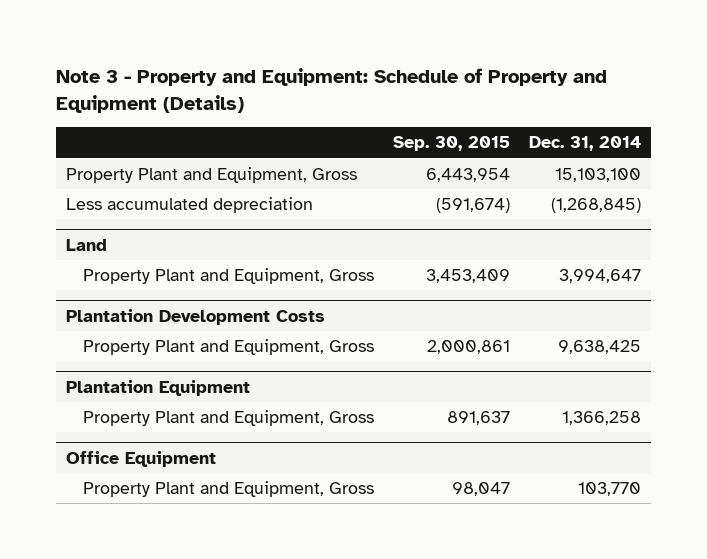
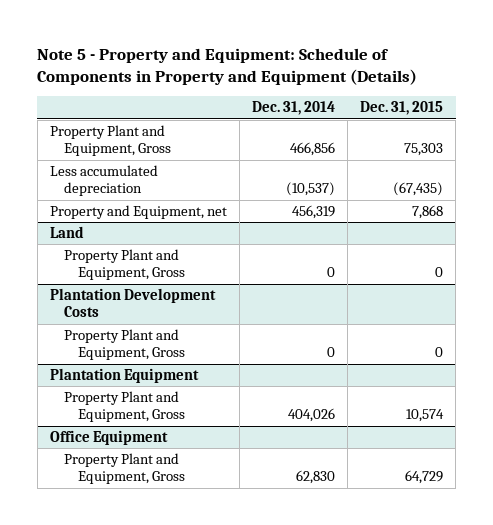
[56,68,608,114] Note 3 - Property and Equipment: Schedule of Property and Equipment (Details) -> [37,47,418,85] Note 5 - Property and Equipment: Schedule of Components in Property and Equipment (Details)
[393,136,511,152] Sep. 30, 2015 -> none
none -> [360,101,444,116] Dec. 31, 2015
[555,168,642,183] 15,103,100 -> [289,142,335,157] 466,856
[551,198,642,214] (1,268,845) -> [285,182,335,197] (10,537)
none -> [49,205,227,220] Property and Equipment, net
[559,269,642,284] 3,994,647 -> [326,267,335,278] 0
[558,340,642,355] 9,638,425 -> [326,347,335,358] 0
[562,411,642,426] 1,366,258 -> [287,408,335,423] 404,026
[578,482,642,497] 103,770 -> [295,470,335,485] 62,830

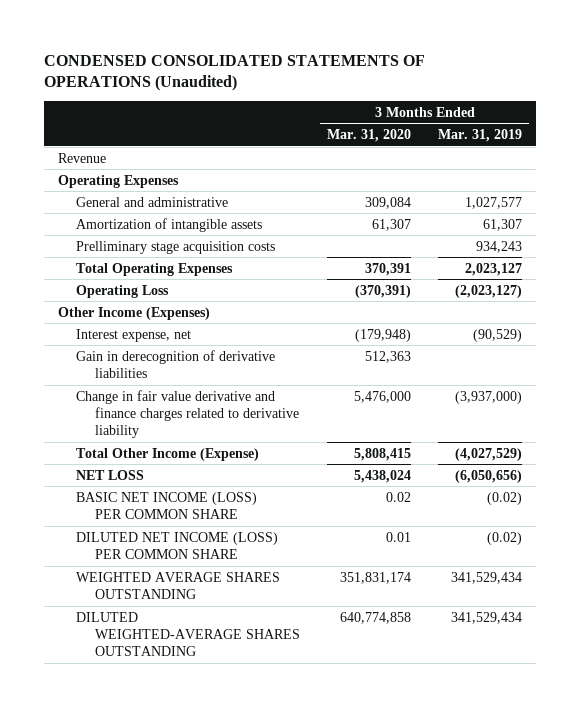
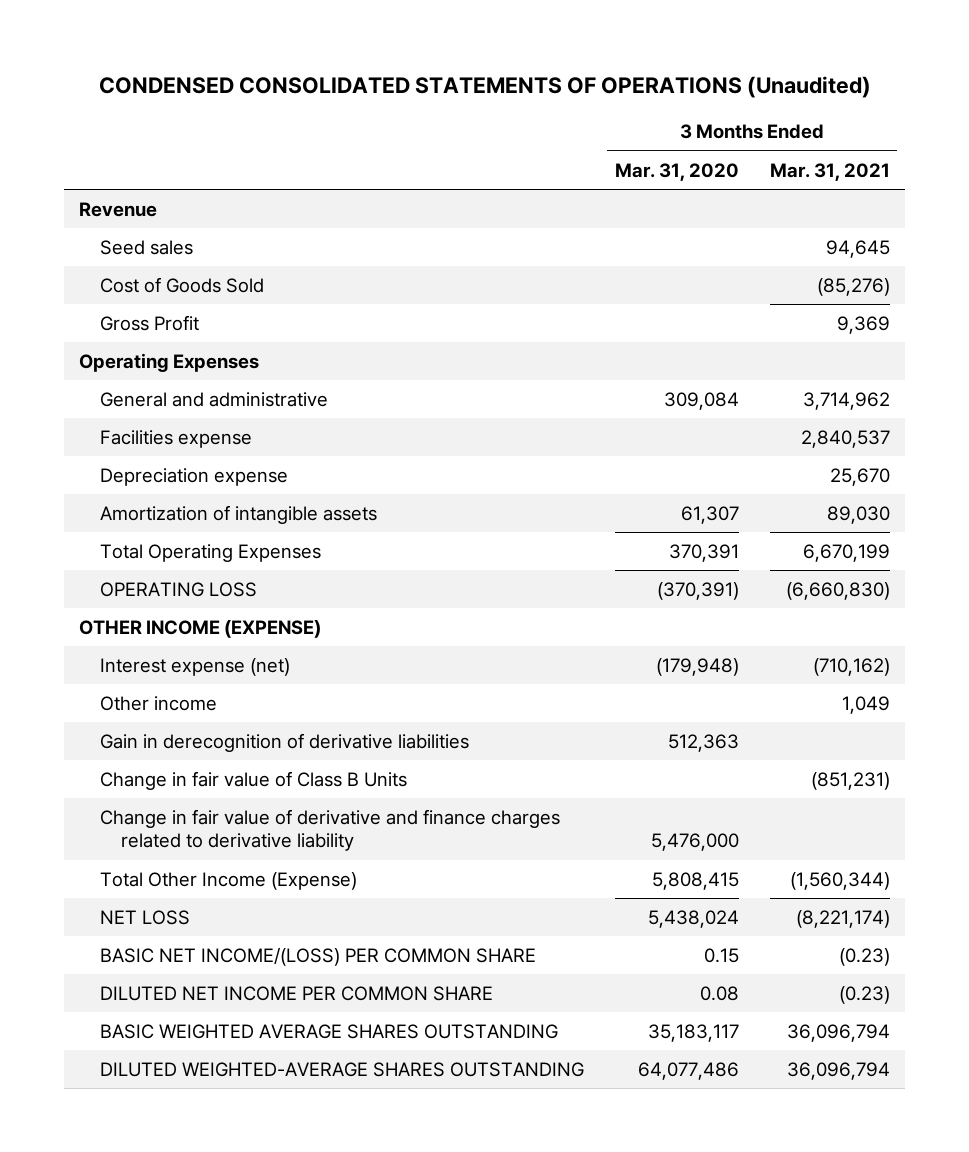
[438,129,523,143] Mar. 31, 2019 -> none
none -> [769,162,890,181] Mar. 31, 2021
none -> [100,239,194,255] Seed sales
none -> [100,276,265,293] Cost of Goods Sold
none -> [100,314,200,331] Gross Profit
none -> [100,429,253,448] Facilities expense
none -> [100,467,289,486] Depreciation expense
[76,240,276,254] Prelliminary stage acquisition costs -> none
[76,284,170,298] Operating Loss -> [100,581,258,597] OPERATING LOSS
[57,306,210,320] Other Income (Expenses) -> [79,619,322,638] OTHER INCOME (EXPENSE)
[76,328,192,342] Interest expense, net -> [100,657,291,676] Interest expense (net)
none -> [100,695,218,711] Other income
none -> [100,770,408,790] Change in fair value of Class B Units
[76,389,300,439] Change in fair value derivative and finance charges related to derivative liability -> [100,808,561,852] Change in fair value of derivative and finance charges related to derivative liability
[76,491,258,520] BASIC NET INCOME (LOSS) PER COMMON SHARE -> [100,946,537,966] BASIC NET INCOME/(LOSS) PER COMMON SHARE
[386,491,412,502] 0.02 -> [703,947,739,963] 0.15
[76,531,279,560] DILUTED NET INCOME (LOSS) PER COMMON SHARE -> [100,985,494,1001] DILUTED NET INCOME PER COMMON SHARE
[386,531,412,542] 0.01 -> [699,985,739,1001] 0.08
[76,571,281,600] WEIGHTED AVERAGE SHARES OUTSTANDING -> [100,1023,559,1039] BASIC WEIGHTED AVERAGE SHARES OUTSTANDING
[340,571,412,584] 351,831,174 -> [647,1023,739,1042] 35,183,117
[340,611,412,624] 640,774,858 -> [637,1061,739,1080] 64,077,486

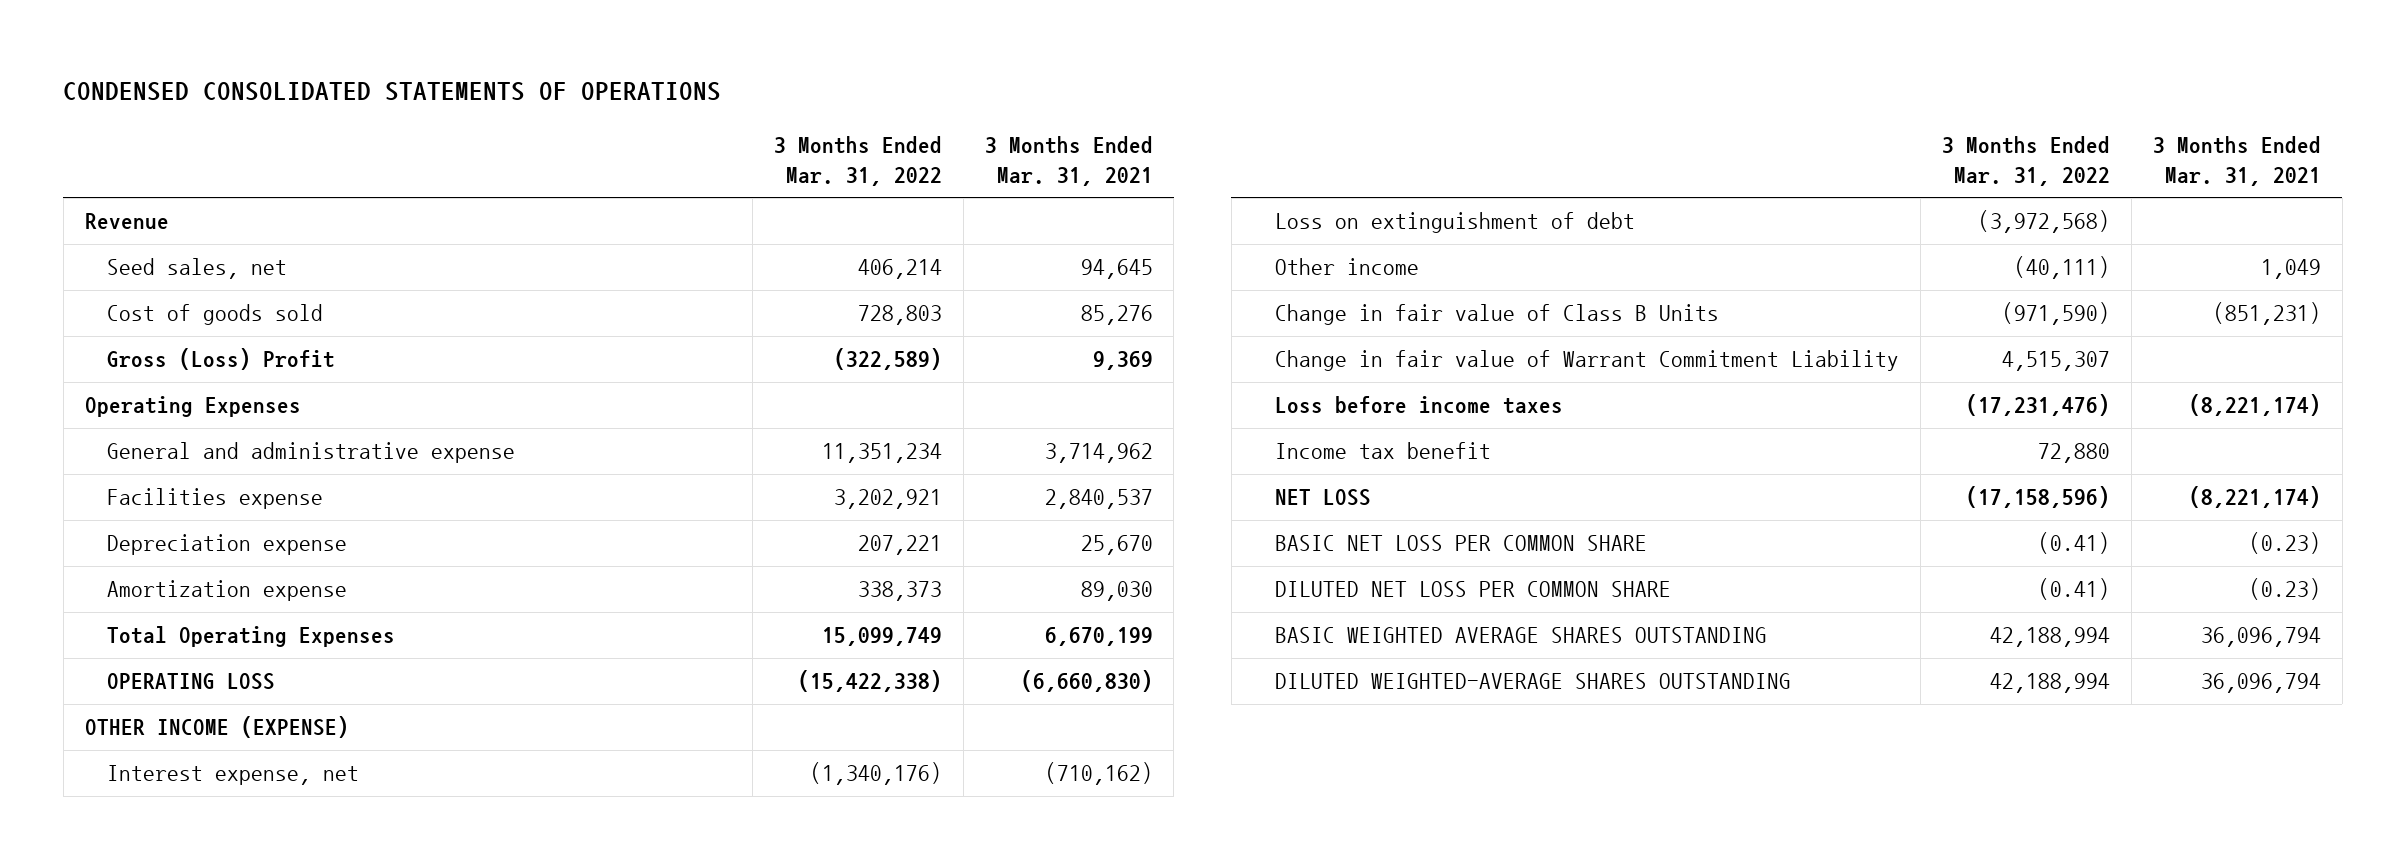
[98,76,871,99] CONDENSED CONSOLIDATED STATEMENTS OF OPERATIONS (Unaudited) -> [63,81,722,101] CONDENSED CONSOLIDATED STATEMENTS OF OPERATIONS
[614,162,739,181] Mar. 31, 2020 -> none
none -> [773,135,942,186] 3 Months Ended Mar. 31, 2022
[100,239,194,255] Seed sales -> [106,258,287,280] Seed sales, net
[100,276,265,293] Cost of Goods Sold -> [106,304,323,326] Cost of goods sold
[816,277,890,296] (85,276) -> [1080,305,1153,326] 85,276
[100,314,200,331] Gross Profit -> [106,348,335,371] Gross (Loss) Profit
[100,391,329,407] General and administrative -> [106,442,515,464] General and administrative expense
[100,504,378,524] Amortization of intangible assets -> [106,580,347,602] Amortization expense
[100,657,291,676] Interest expense (net) -> [106,765,359,786] Interest expense, net
none -> [1274,212,1635,234] Loss on extinguishment of debt
[100,732,470,752] Gain in derecognition of derivative liabilities -> none
[100,808,561,852] Change in fair value of derivative and finance charges related to derivative liability -> none
[100,871,358,890] Total Other Income (Expense) -> none
none -> [1274,350,1899,372] Change in fair value of Warrant Commitment Liability
none -> [1274,396,1563,415] Loss before income taxes
none -> [1274,442,1491,460] Income tax benefit
[100,946,537,966] BASIC NET INCOME/(LOSS) PER COMMON SHARE -> [1274,535,1647,552] BASIC NET LOSS PER COMMON SHARE
[100,985,494,1001] DILUTED NET INCOME PER COMMON SHARE -> [1274,581,1671,598] DILUTED NET LOSS PER COMMON SHARE

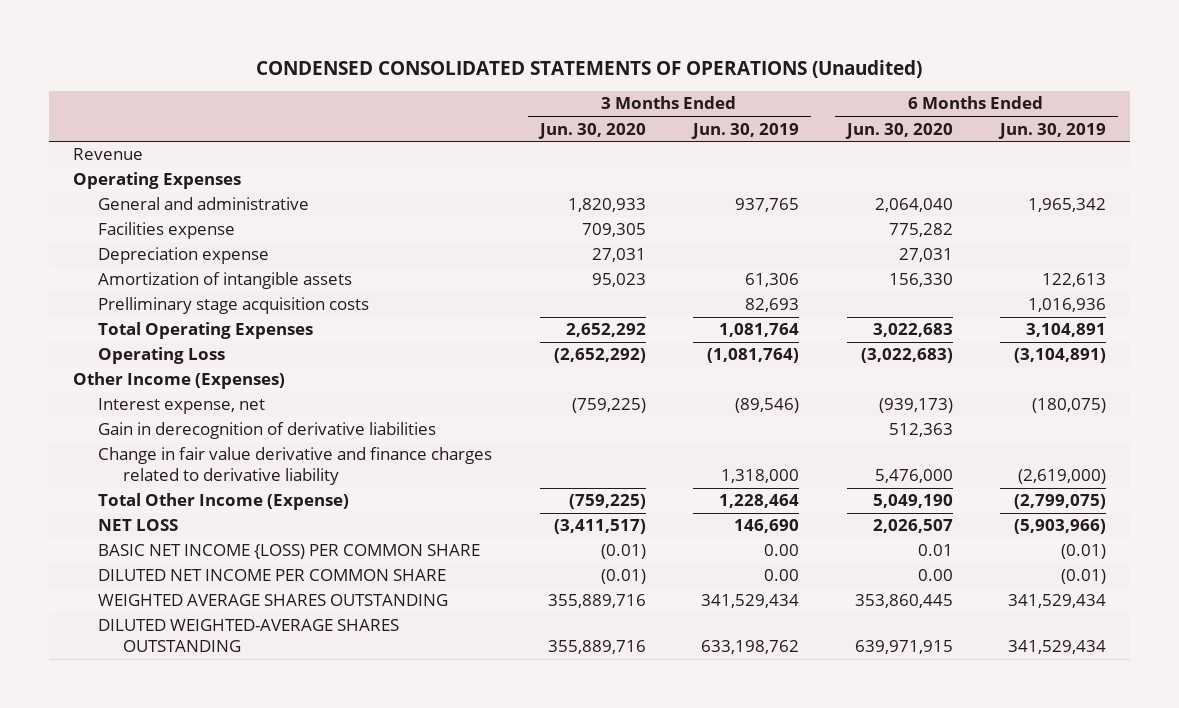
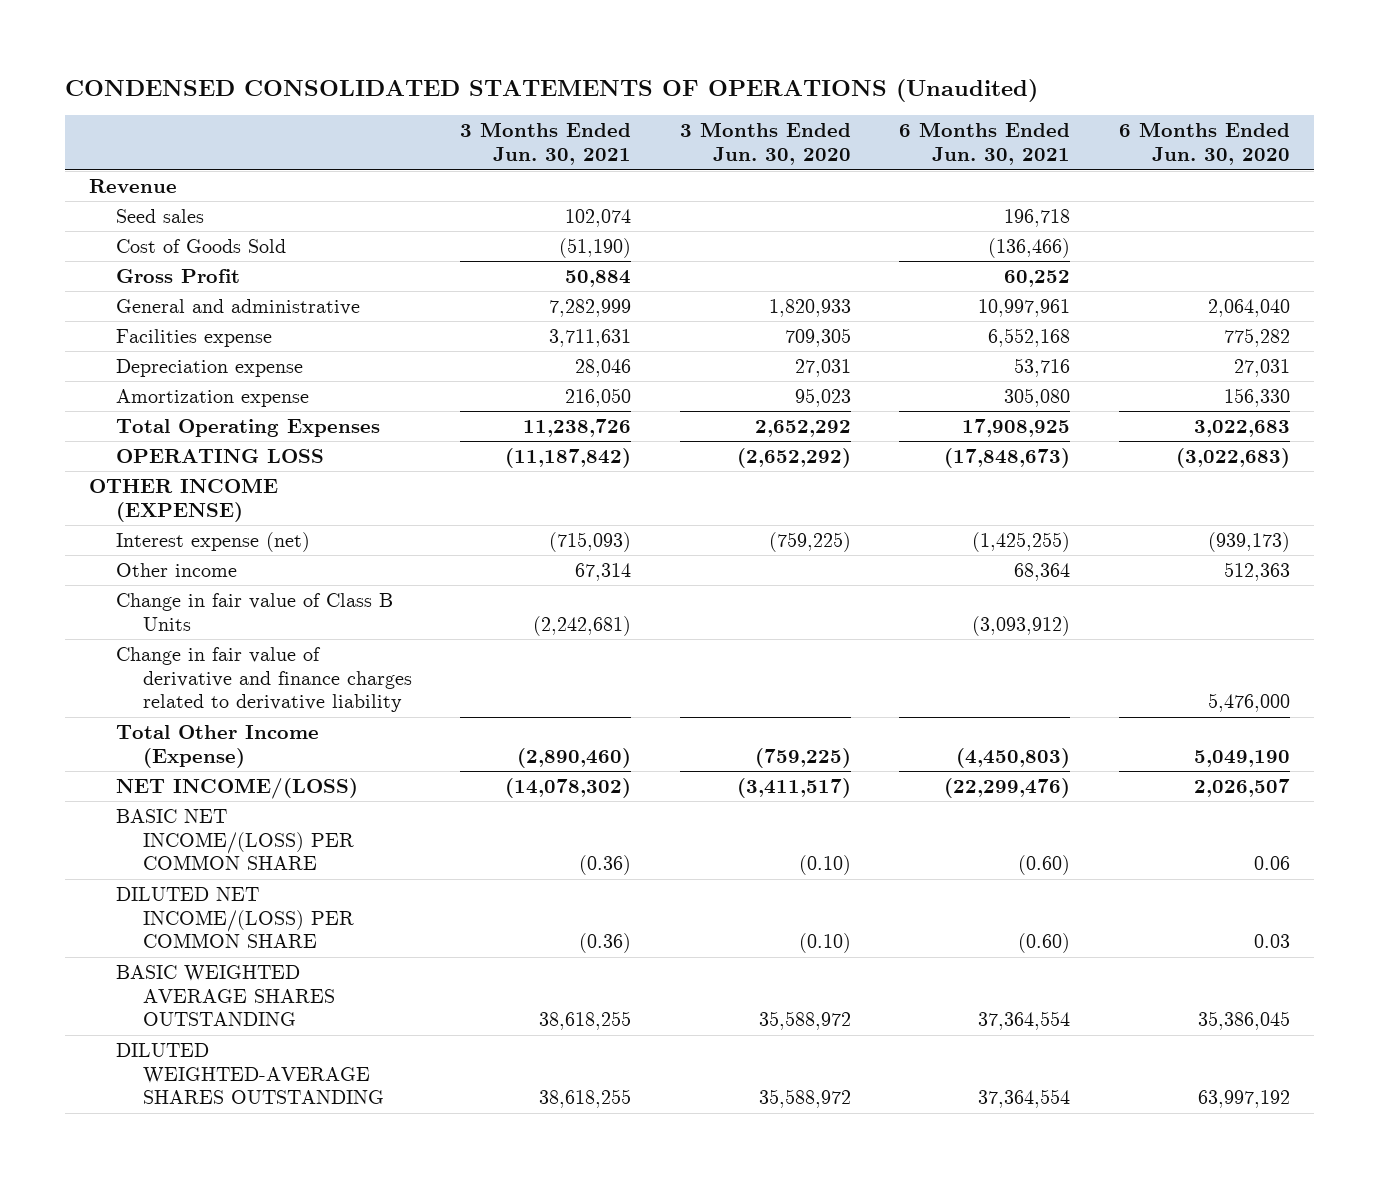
[691,122,800,139] Jun. 30, 2019 -> none
[998,122,1107,139] Jun. 30, 2019 -> none
none -> [460,122,632,166] 3 Months Ended Jun. 30, 2021
none -> [899,122,1071,166] 6 Months Ended Jun. 30, 2021
[72,172,241,190] Operating Expenses -> none
none -> [116,209,205,224] Seed sales
none -> [116,239,287,254] Cost of Goods Sold
none -> [116,269,241,284] Gross Profit
[97,297,369,315] Prelliminary stage acquisition costs -> none
[97,272,352,290] Amortization of intangible assets -> [116,389,310,408] Amortization expense
[97,347,225,365] Operating Loss -> [116,449,325,464] OPERATING LOSS
[72,372,285,390] Other Income (Expenses) -> [89,478,279,522] OTHER INCOME (EXPENSE)
[97,398,265,415] Interest expense, net -> [116,532,311,553] Interest expense (net)
[97,422,436,440] Gain in derecognition of derivative liabilities -> [116,563,238,578] Other income
none -> [116,593,394,631] Change in fair value of Class B Units
[97,447,492,486] Change in fair value derivative and finance charges related to derivative liability -> [116,647,412,713] Change in fair value of derivative and finance charges related to derivative liability
[97,519,178,532] NET LOSS -> [116,778,359,800] NET INCOME/(LOSS)
[97,544,480,560] BASIC NET INCOME {LOSS) PER COMMON SHARE -> [116,809,354,871] BASIC NET INCOME/(LOSS) PER COMMON SHARE
[600,544,646,560] (0.01) -> [798,855,851,876] (0.10)
[917,544,953,557] 0.01 -> [1253,856,1290,871] 0.06
[97,569,446,582] DILUTED NET INCOME PER COMMON SHARE -> [116,887,354,949] DILUTED NET INCOME/(LOSS) PER COMMON SHARE
[600,569,646,585] (0.01) -> [798,933,851,954] (0.10)
[917,569,953,582] 0.00 -> [1253,934,1290,949] 0.03
[97,594,448,607] WEIGHTED AVERAGE SHARES OUTSTANDING -> [116,965,335,1027] BASIC WEIGHTED AVERAGE SHARES OUTSTANDING
[547,594,646,609] 355,889,716 -> [758,1011,851,1031] 35,588,972
[854,594,953,609] 353,860,445 -> [1197,1011,1290,1031] 35,386,045
[547,640,646,655] 355,889,716 -> [758,1089,851,1109] 35,588,972
[854,640,953,655] 639,971,915 -> [1197,1090,1290,1109] 63,997,192

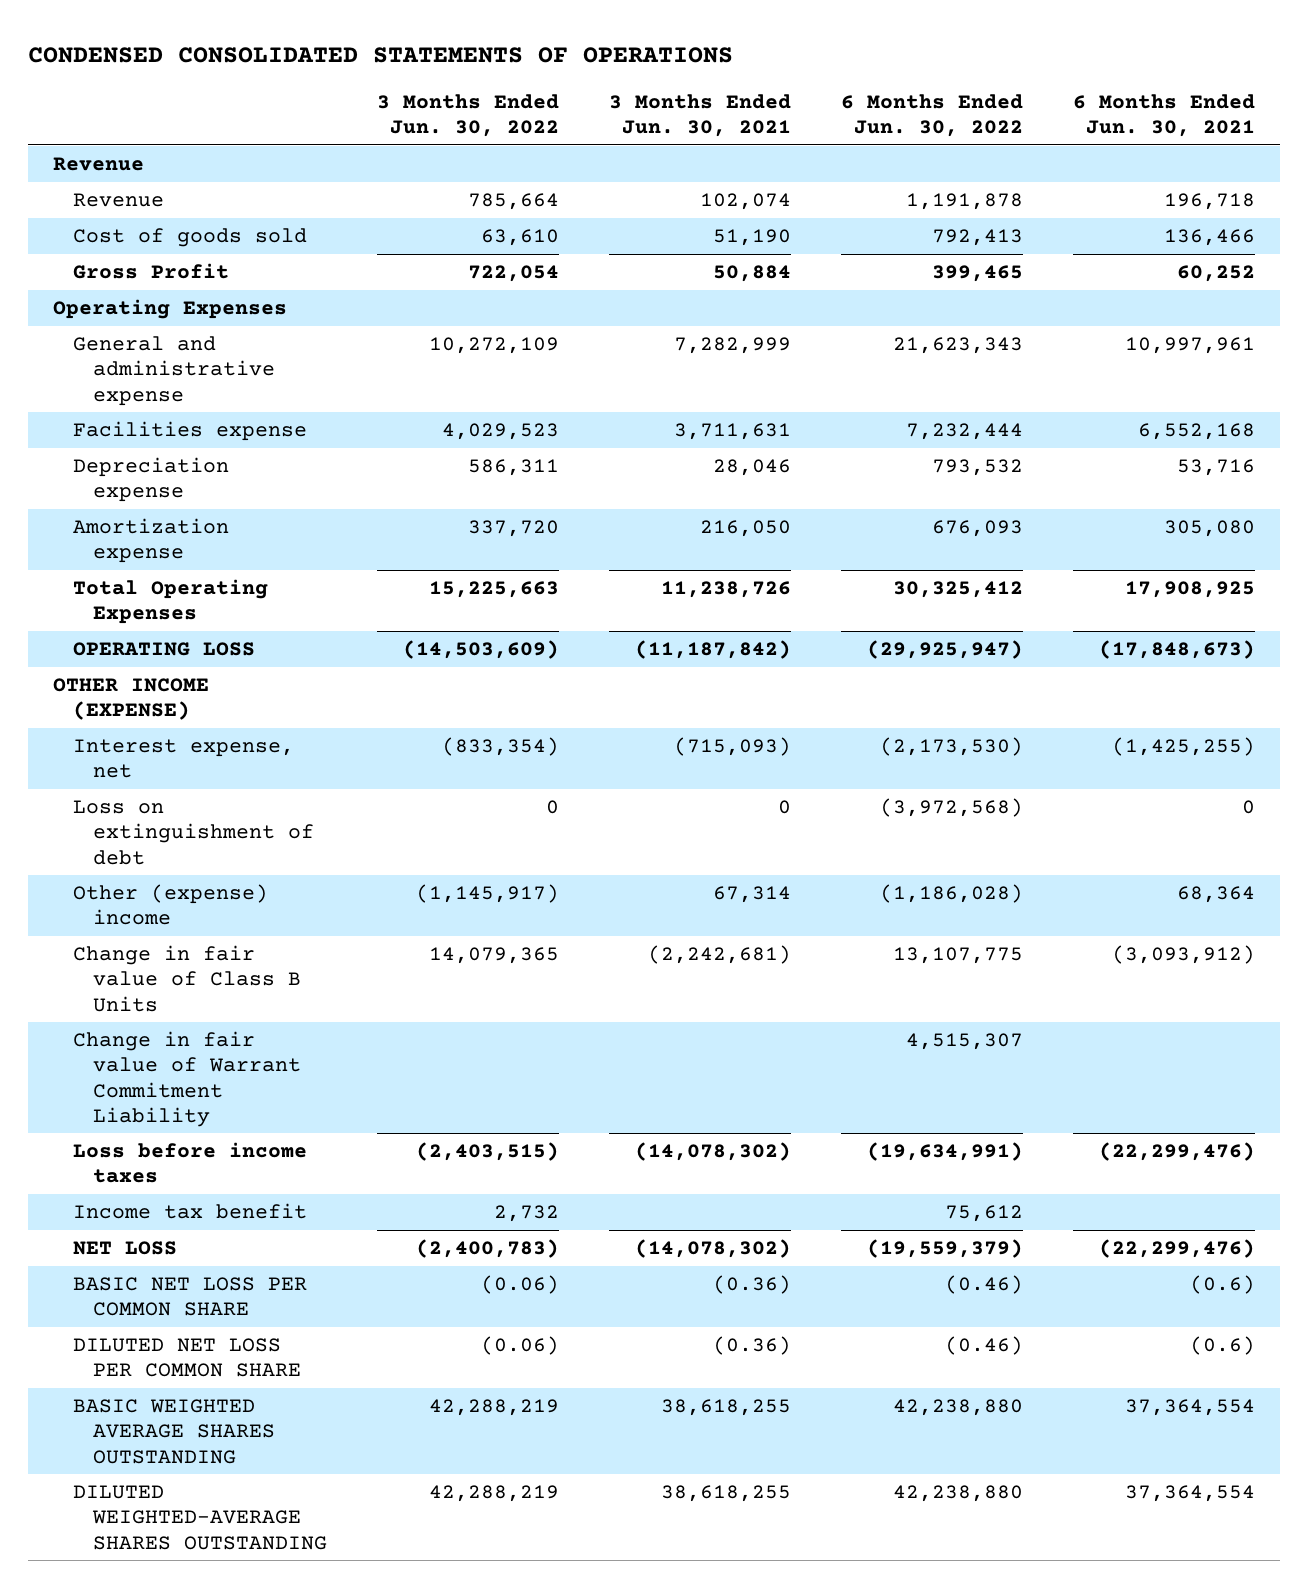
[65,78,1039,102] CONDENSED CONSOLIDATED STATEMENTS OF OPERATIONS (Unaudited) -> [28,46,734,63] CONDENSED CONSOLIDATED STATEMENTS OF OPERATIONS
[679,122,851,166] 3 Months Ended Jun. 30, 2020 -> none
[1118,122,1290,166] 6 Months Ended Jun. 30, 2020 -> none
none -> [377,93,560,137] 3 Months Ended Jun. 30, 2022
none -> [840,93,1023,137] 6 Months Ended Jun. 30, 2022
[116,209,205,224] Seed sales -> [73,193,165,208] Revenue
[116,239,287,254] Cost of Goods Sold -> [73,228,308,248] Cost of goods sold
[559,238,632,259] (51,190) -> [712,229,791,247] 51,190
[988,238,1071,259] (136,466) -> [1163,229,1255,247] 136,466
none -> [53,299,288,320] Operating Expenses
[116,299,361,316] General and administrative -> [73,336,276,406] General and administrative expense
[116,532,311,553] Interest expense (net) -> [73,739,295,779] Interest expense, net
none -> [73,800,315,865] Loss on extinguishment of debt
[116,563,238,578] Other income -> [73,884,269,926] Other (expense) income
[116,647,412,713] Change in fair value of derivative and finance charges related to derivative liability -> none
[116,725,320,768] Total Other Income (Expense) -> none
none -> [73,1031,302,1127] Change in fair value of Warrant Commitment Liability
none -> [73,1142,308,1184] Loss before income taxes
none -> [73,1203,308,1220] Income tax benefit
[116,778,359,800] NET INCOME/(LOSS) -> [73,1241,178,1256] NET LOSS
[116,809,354,871] BASIC NET INCOME/(LOSS) PER COMMON SHARE -> [73,1277,308,1317] BASIC NET LOSS PER COMMON SHARE
[1018,855,1071,876] (0.60) -> [1189,1275,1255,1295] (0.6)
[116,887,354,949] DILUTED NET INCOME/(LOSS) PER COMMON SHARE -> [73,1338,302,1378] DILUTED NET LOSS PER COMMON SHARE
[1018,933,1071,954] (0.60) -> [1189,1336,1255,1356] (0.6)

